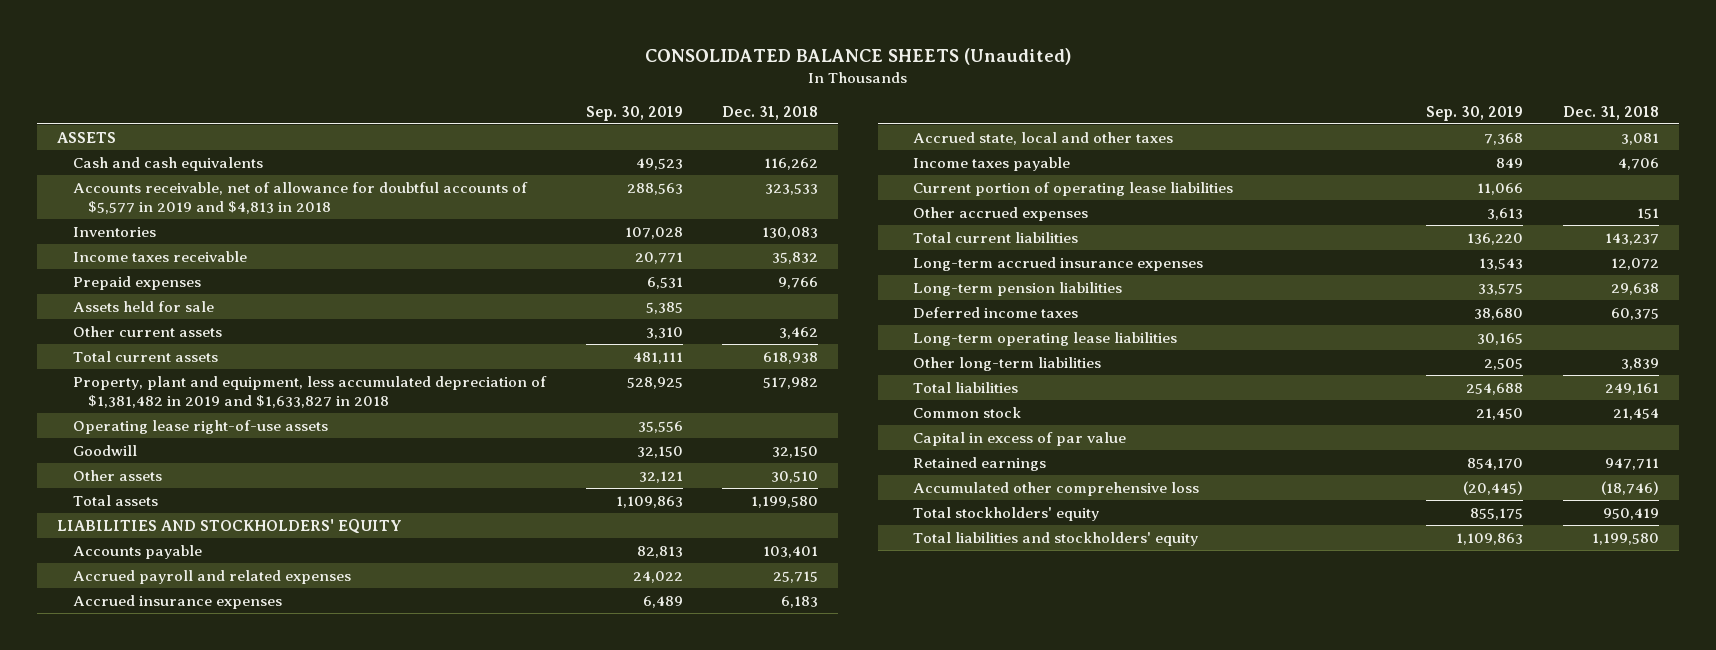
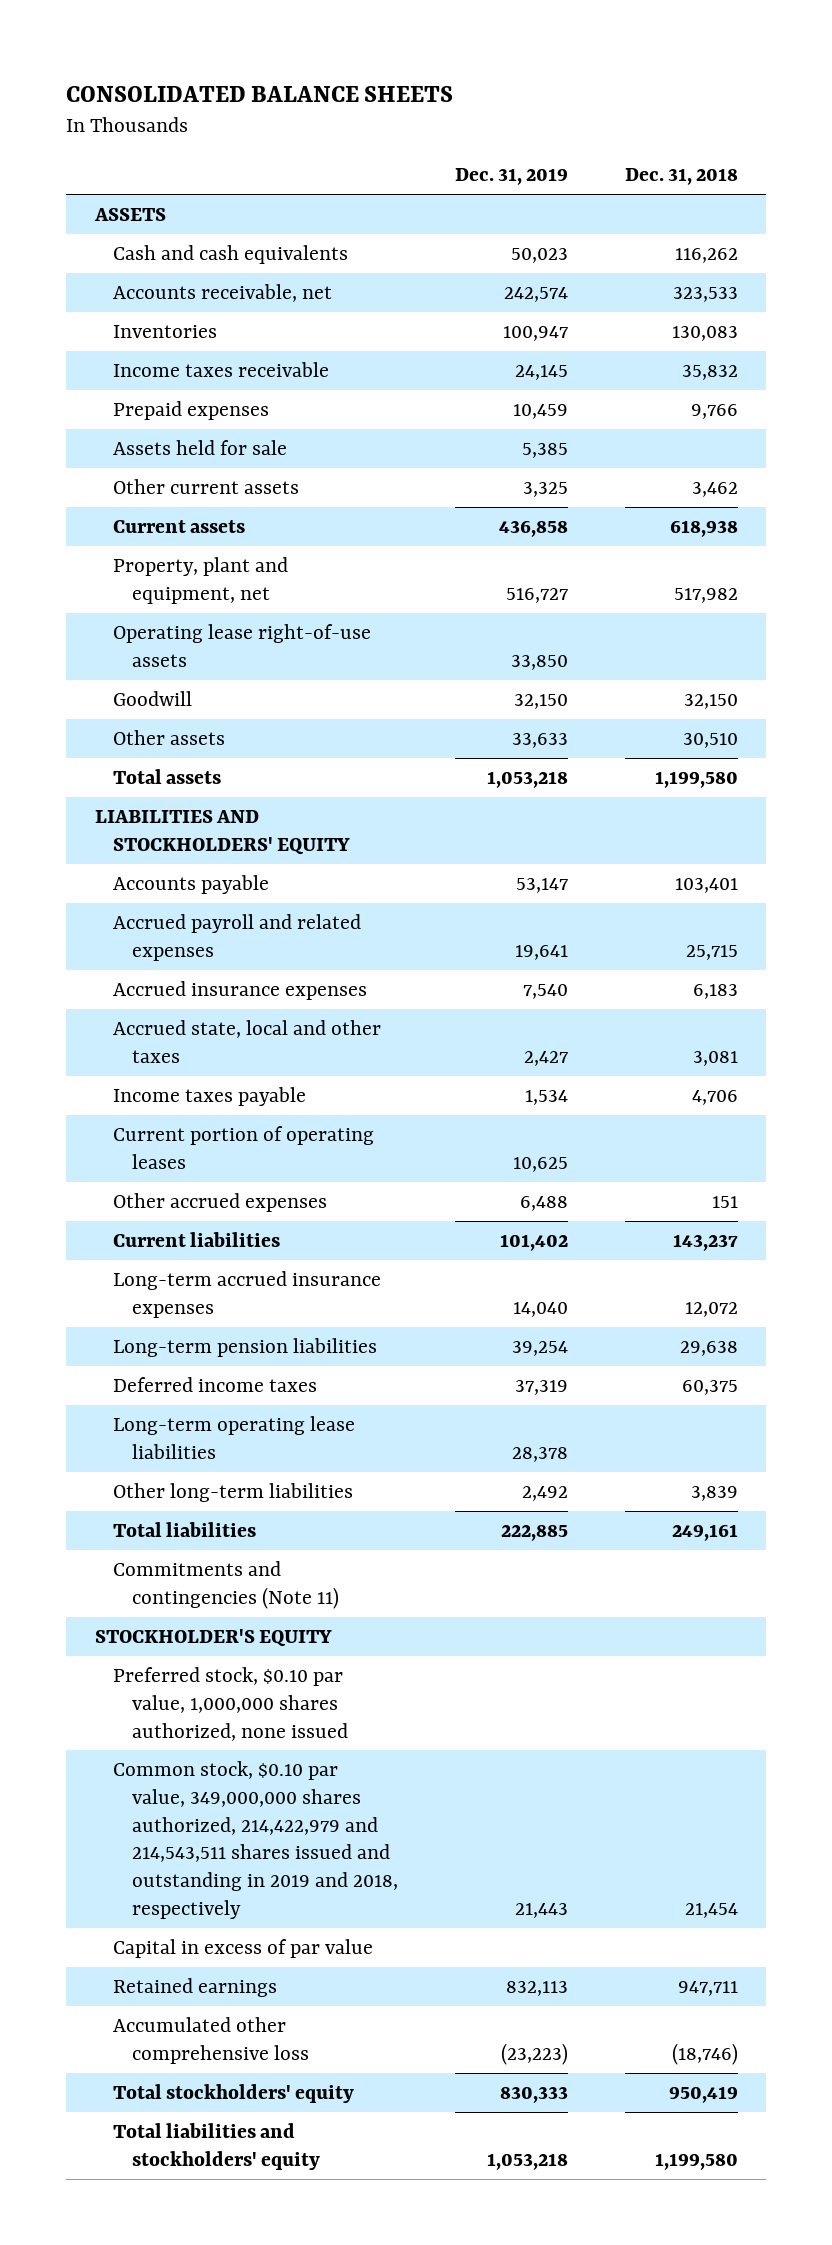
[645,47,1072,65] CONSOLIDATED BALANCE SHEETS (Unaudited) -> [66,85,454,102] CONSOLIDATED BALANCE SHEETS
[585,105,683,121] Sep. 30, 2019 -> none
none -> [454,168,568,186] Dec. 31, 2019
[72,181,528,214] Accounts receivable, net of allowance for doubtful accounts of $5,577 in 2019 and $4,813 in 2018 -> [113,283,333,302] Accounts receivable, net
[72,350,218,362] Total current assets -> [113,519,246,533] Current assets
[72,375,547,408] Property, plant and equipment, less accumulated depreciation of $1,381,482 in 2019 and $1,633,827 in 2018 -> [113,556,289,604] Property, plant and equipment, net
[913,181,1234,196] Current portion of operating lease liabilities -> [113,1125,375,1169] Current portion of operating leases
[913,231,1079,243] Total current liabilities -> [113,1231,281,1247] Current liabilities
none -> [113,1560,339,1609] Commitments and contingencies (Note 11)
none -> [94,1628,332,1647] STOCKHOLDER'S EQUITY
none -> [113,1666,348,1741] Preferred stock, $0.10 par value, 1,000,000 shares authorized, none issued
[913,406,1022,418] Common stock -> [113,1760,398,1919] Common stock, $0.10 par value, 349,000,000 shares authorized, 214,422,979 and 214,543,511 shares issued and outstanding in 2019 and 2018, respectively

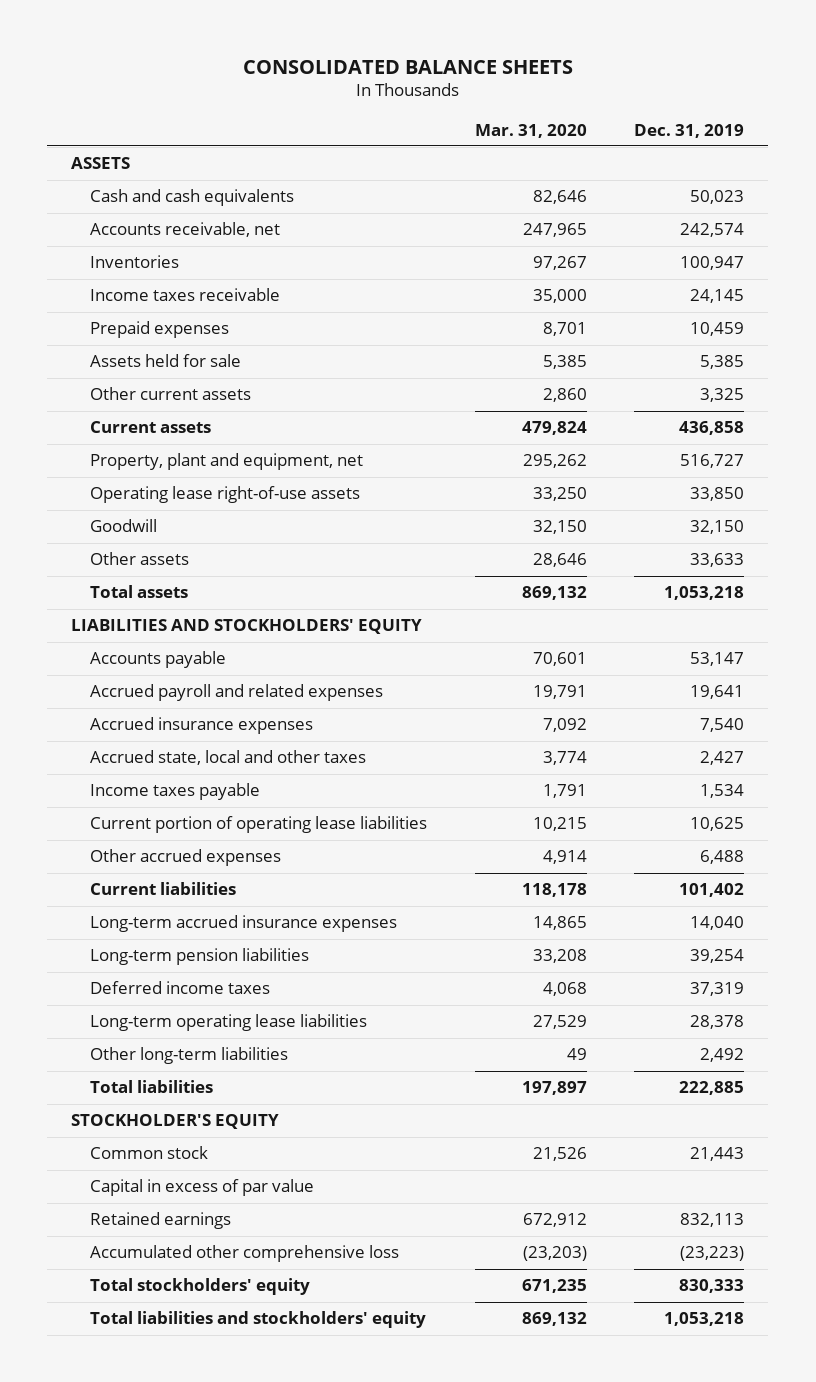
[624,168,738,186] Dec. 31, 2018 -> none
none -> [474,123,587,138] Mar. 31, 2020
[113,1125,375,1169] Current portion of operating leases -> [89,816,427,834] Current portion of operating lease liabilities
[113,1560,339,1609] Commitments and contingencies (Note 11) -> none
[113,1666,348,1741] Preferred stock, $0.10 par value, 1,000,000 shares authorized, none issued -> none
[113,1760,398,1919] Common stock, $0.10 par value, 349,000,000 shares authorized, 214,422,979 and 214,543,511 shares issued and outstanding in 2019 and 2018, respectively -> [89,1146,208,1160] Common stock

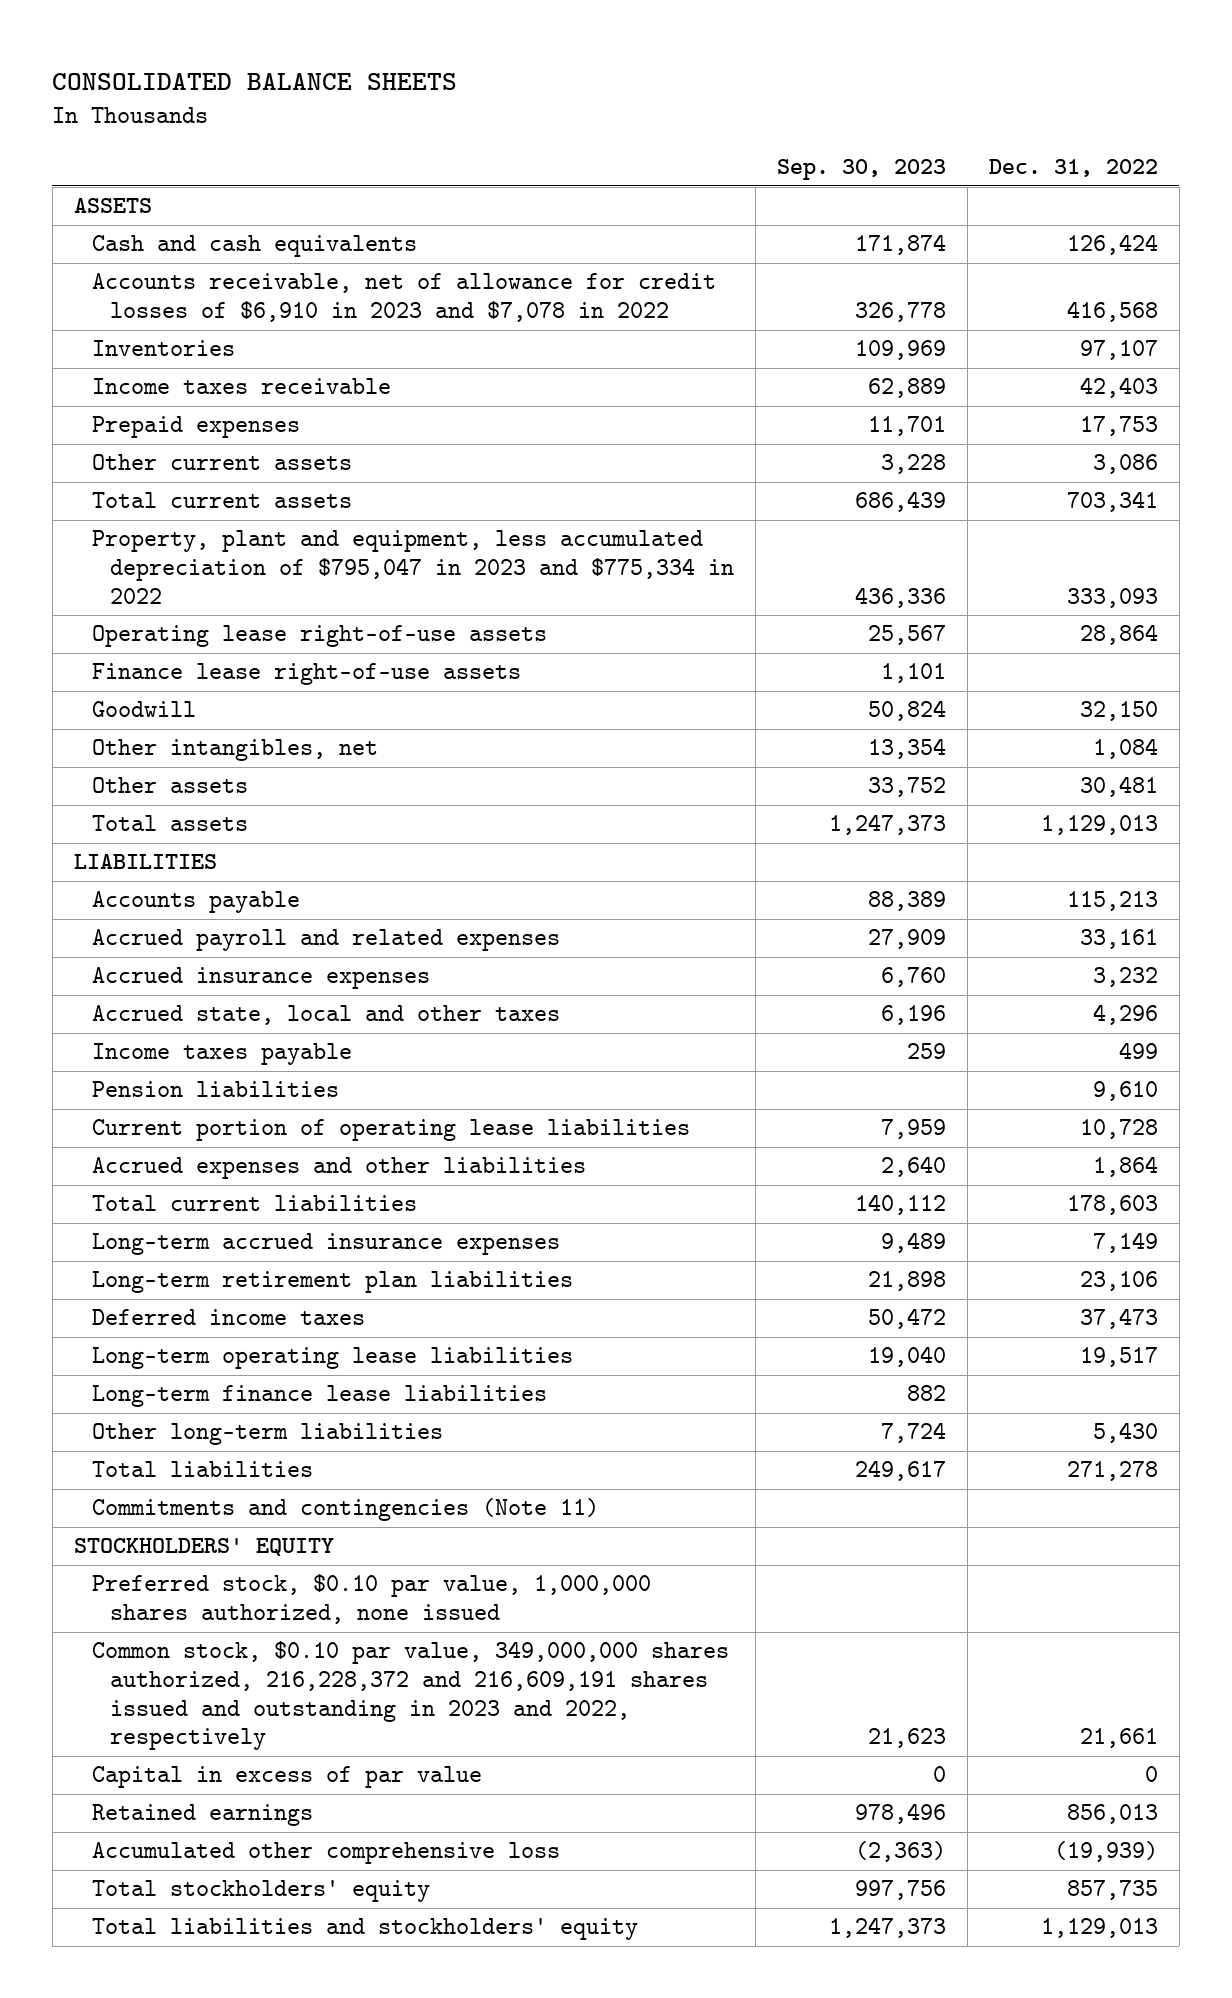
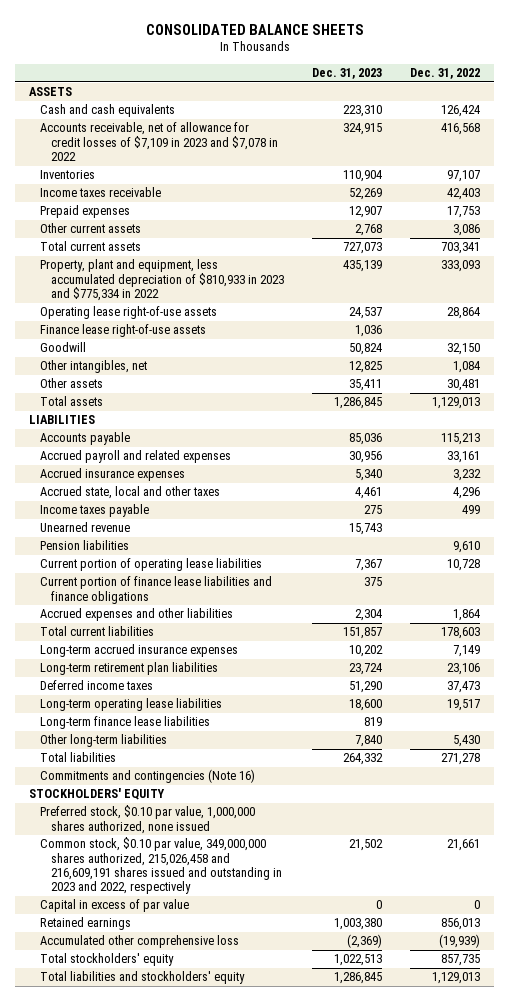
[776,158,946,180] Sep. 30, 2023 -> none
none -> [311,68,382,80] Dec. 31, 2023
[91,273,716,323] Accounts receivable, net of allowance for credit losses of $6,910 in 2023 and $7,078 in 2022 -> [40,122,278,162] Accounts receivable, net of allowance for credit losses of $7,109 in 2023 and $7,078 in 2022
[91,530,734,604] Property, plant and equipment, less accumulated depreciation of $795,047 in 2023 and $775,334 in 2022 -> [40,259,284,302] Property, plant and equipment, less accumulated depreciation of $810,933 in 2023 and $775,334 in 2022
none -> [40,522,131,533] Unearned revenue
none -> [40,576,273,604] Current portion of finance lease liabilities and finance obligations
[91,1498,599,1522] Commitments and contingencies (Note 11) -> [40,769,256,784] Commitments and contingencies (Note 16)
[91,1641,729,1751] Common stock, $0.10 par value, 349,000,000 shares authorized, 216,228,372 and 216,609,191 shares issued and outstanding in 2023 and 2022, respectively -> [40,837,282,895] Common stock, $0.10 par value, 349,000,000 shares authorized, 215,026,458 and 216,609,191 shares issued and outstanding in 2023 and 2022, respectively

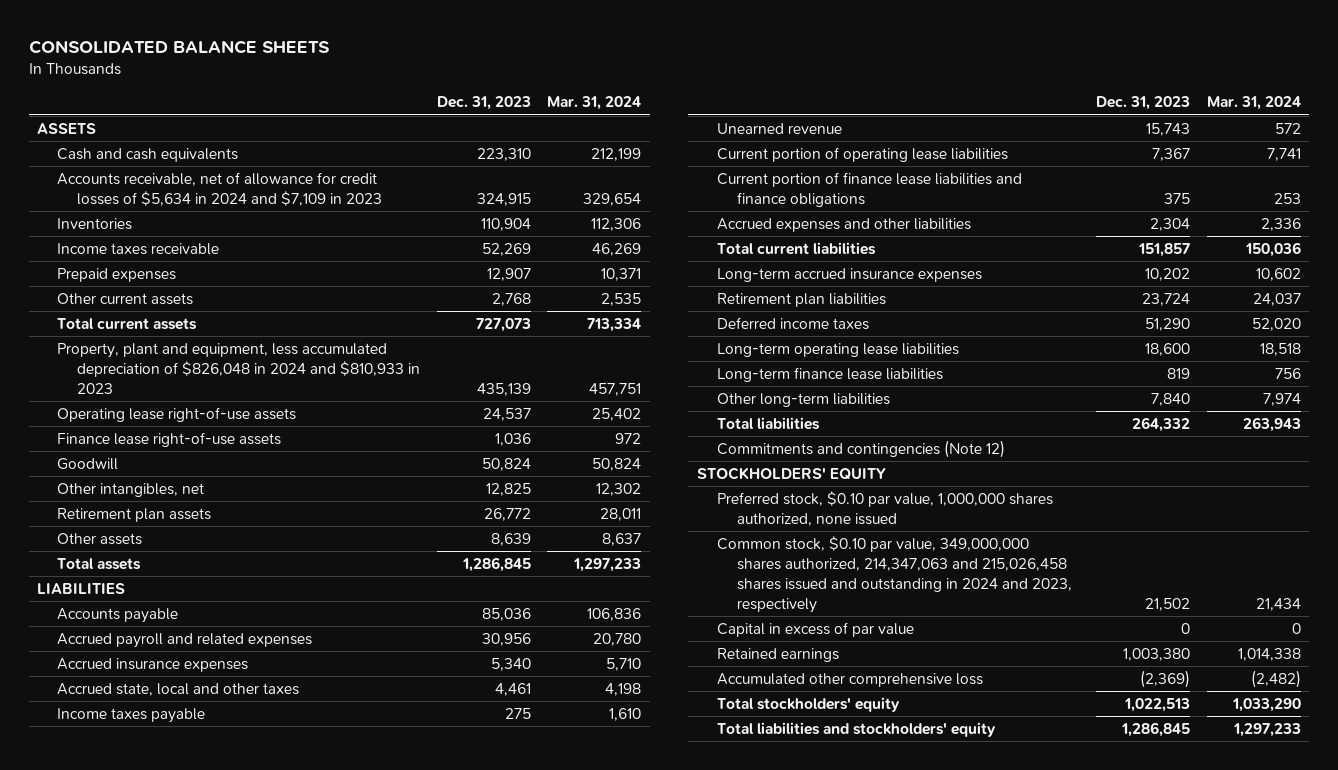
[409,68,480,80] Dec. 31, 2022 -> none
none -> [547,96,642,111] Mar. 31, 2024
[40,122,278,162] Accounts receivable, net of allowance for credit losses of $7,109 in 2023 and $7,078 in 2022 -> [57,171,383,206] Accounts receivable, net of allowance for credit losses of $5,634 in 2024 and $7,109 in 2023
[40,259,284,302] Property, plant and equipment, less accumulated depreciation of $810,933 in 2023 and $775,334 in 2022 -> [57,342,421,394] Property, plant and equipment, less accumulated depreciation of $826,048 in 2024 and $810,933 in 2023
none -> [57,507,212,522] Retirement plan assets
[348,379,382,392] 35,411 -> [490,532,531,546] 8,639
[40,540,130,551] Pension liabilities -> none
[40,662,219,676] Long-term retirement plan liabilities -> [716,292,886,307] Retirement plan liabilities
[40,769,256,784] Commitments and contingencies (Note 16) -> [716,439,1005,458] Commitments and contingencies (Note 12)
[40,837,282,895] Common stock, $0.10 par value, 349,000,000 shares authorized, 215,026,458 and 216,609,191 shares issued and outstanding in 2023 and 2022, respectively -> [716,535,1072,613] Common stock, $0.10 par value, 349,000,000 shares authorized, 214,347,063 and 215,026,458 shares issued and outstanding in 2024 and 2023, respectively

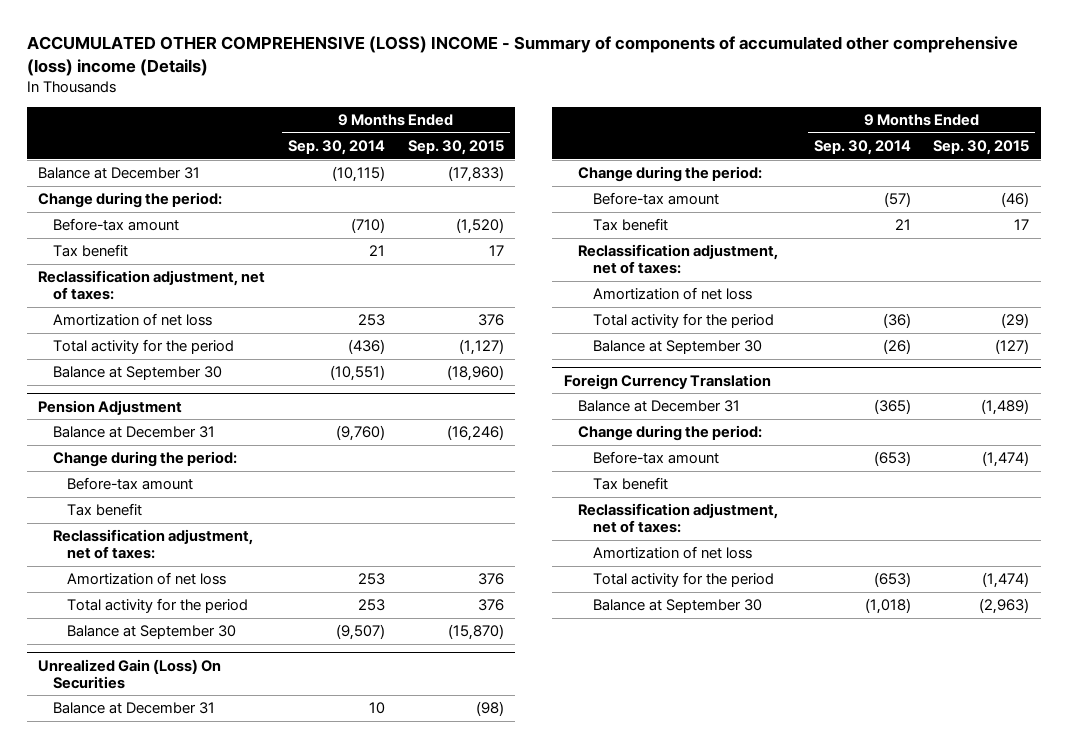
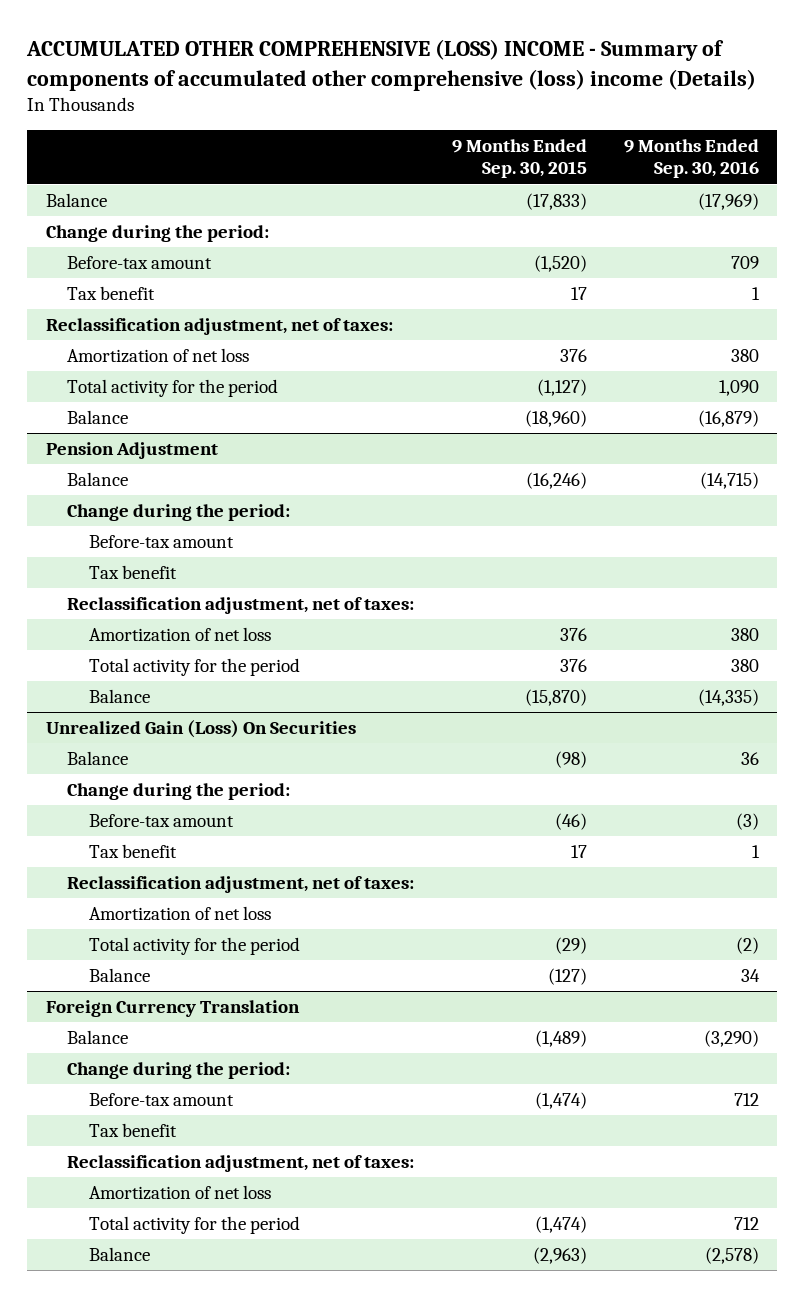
[287,140,385,156] Sep. 30, 2014 -> none
none -> [623,138,759,179] 9 Months Ended Sep. 30, 2016
[37,167,200,180] Balance at December 31 -> [45,193,107,208] Balance
[52,366,222,381] Balance at September 30 -> [67,410,129,425] Balance
[52,426,215,439] Balance at December 31 -> [67,472,129,487] Balance
[67,625,237,640] Balance at September 30 -> [89,689,151,704] Balance
[52,702,215,715] Balance at December 31 -> [67,751,129,766] Balance
[593,340,763,355] Balance at September 30 -> [89,968,151,983] Balance
[578,400,741,413] Balance at December 31 -> [67,1030,129,1045] Balance
[593,599,763,614] Balance at September 30 -> [89,1247,151,1262] Balance

